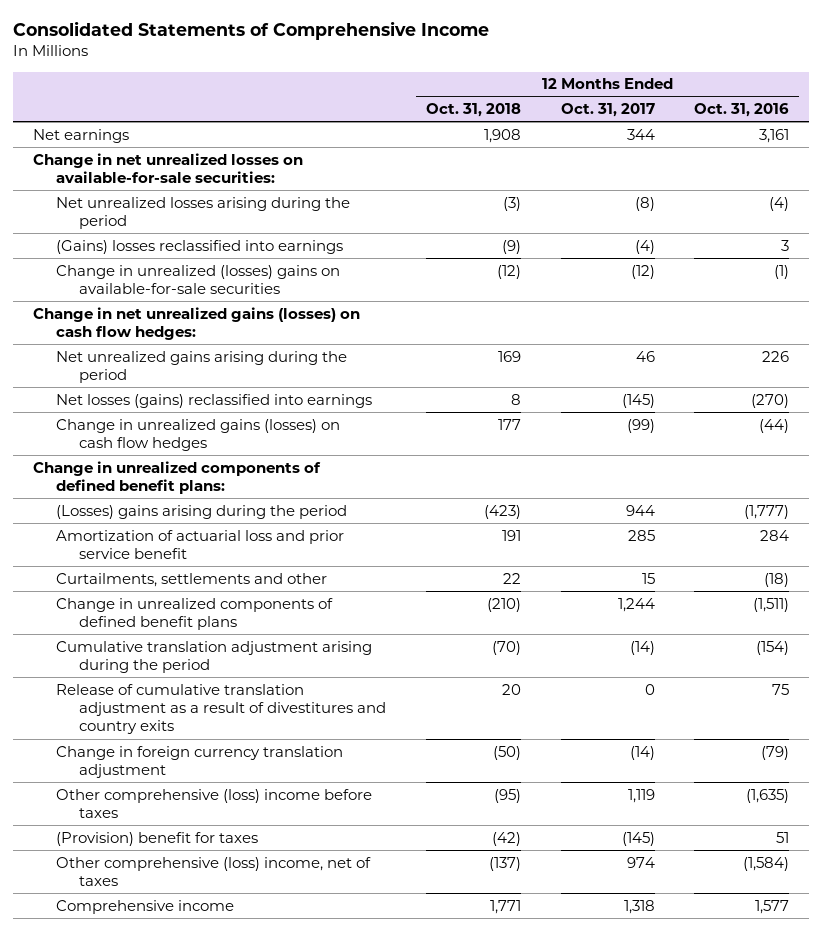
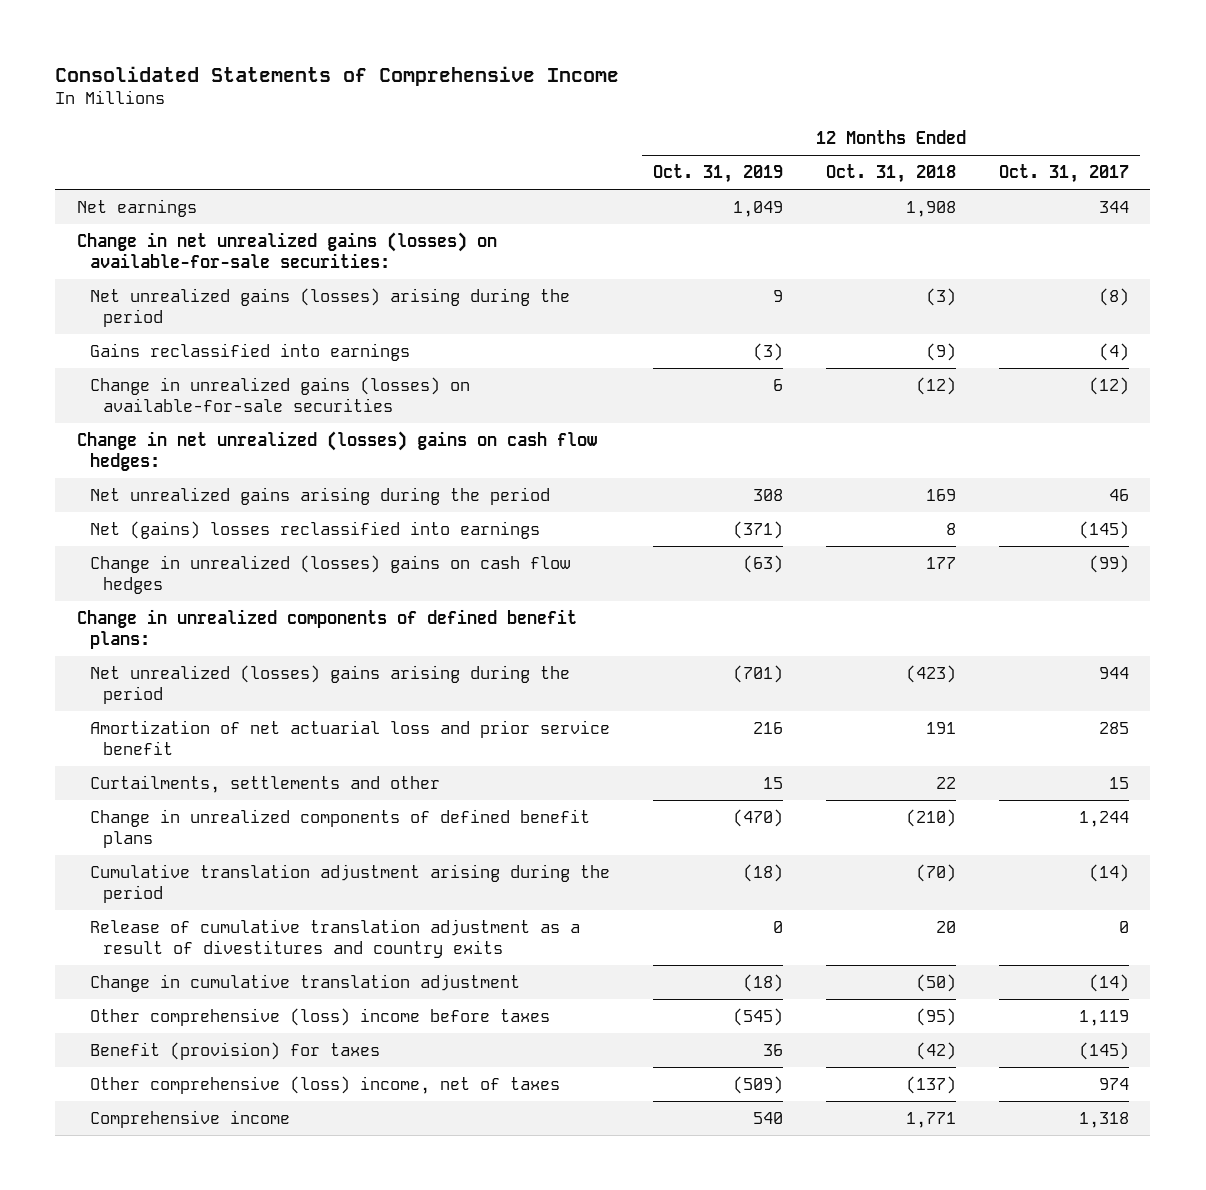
[694,103,790,118] Oct. 31, 2016 -> none
none -> [652,164,783,184] Oct. 31, 2019
[32,152,303,184] Change in net unrealized losses on available-for-sale securities: -> [76,231,497,268] Change in net unrealized gains (losses) on available-for-sale securities:
[56,196,351,230] Net unrealized losses arising during the period -> [89,287,570,327] Net unrealized gains (losses) arising during the period
[56,239,344,254] (Gains) losses reclassified into earnings -> [89,342,410,361] Gains reclassified into earnings
[56,264,341,295] Change in unrealized (losses) gains on available-for-sale securities -> [89,376,470,412] Change in unrealized gains (losses) on available-for-sale securities
[32,306,360,341] Change in net unrealized gains (losses) on cash flow hedges: -> [76,430,597,471] Change in net unrealized (losses) gains on cash flow hedges:
[56,393,373,408] Net losses (gains) reclassified into earnings -> [89,520,540,539] Net (gains) losses reclassified into earnings
[56,418,341,452] Change in unrealized gains (losses) on cash flow hedges -> [89,554,570,594] Change in unrealized (losses) gains on cash flow hedges
[56,504,348,519] (Losses) gains arising during the period -> [89,664,570,704] Net unrealized (losses) gains arising during the period
[56,529,345,560] Amortization of actuarial loss and prior service benefit -> [89,719,610,755] Amortization of net actuarial loss and prior service benefit
[56,745,344,779] Change in foreign currency translation adjustment -> [89,973,520,992] Change in cumulative translation adjustment
[56,831,259,846] (Provision) benefit for taxes -> [89,1041,380,1060] Benefit (provision) for taxes

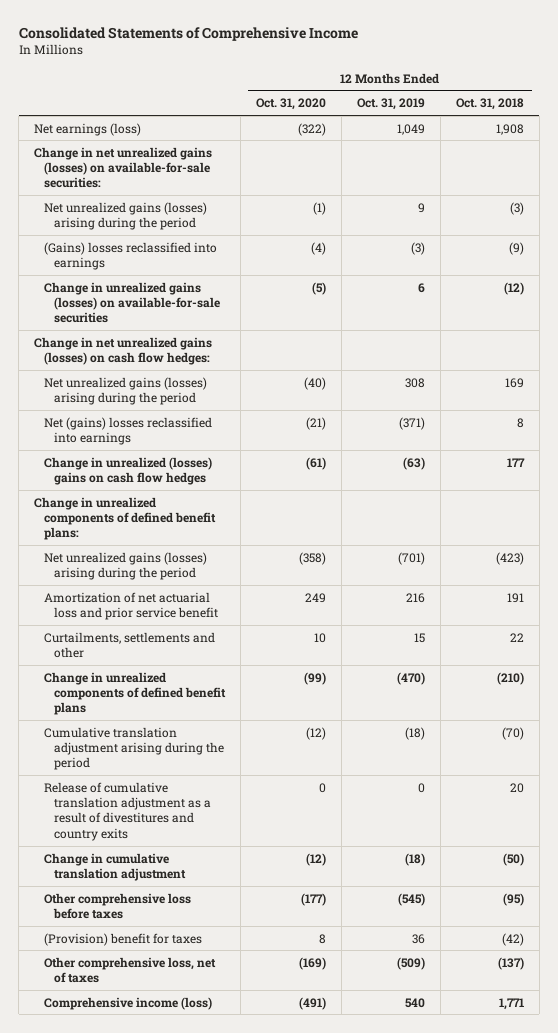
[998,164,1129,184] Oct. 31, 2017 -> none
none -> [256,98,327,111] Oct. 31, 2020
[76,198,197,217] Net earnings -> [34,122,142,136] Net earnings (loss)
[89,342,410,361] Gains reclassified into earnings -> [44,241,218,271] (Gains) losses reclassified into earnings
[76,430,597,471] Change in net unrealized (losses) gains on cash flow hedges: -> [34,336,213,366] Change in net unrealized gains (losses) on cash flow hedges:
[89,486,550,505] Net unrealized gains arising during the period -> [44,376,208,406] Net unrealized gains (losses) arising during the period
[89,664,570,704] Net unrealized (losses) gains arising during the period -> [44,551,208,581] Net unrealized gains (losses) arising during the period
[89,1007,550,1026] Other comprehensive (loss) income before taxes -> [44,892,192,920] Other comprehensive loss before taxes
[89,1041,380,1060] Benefit (provision) for taxes -> [44,932,203,946] (Provision) benefit for taxes
[89,1075,560,1094] Other comprehensive (loss) income, net of taxes -> [44,956,217,984] Other comprehensive loss, net of taxes
[89,1109,290,1128] Comprehensive income -> [44,996,213,1010] Comprehensive income (loss)

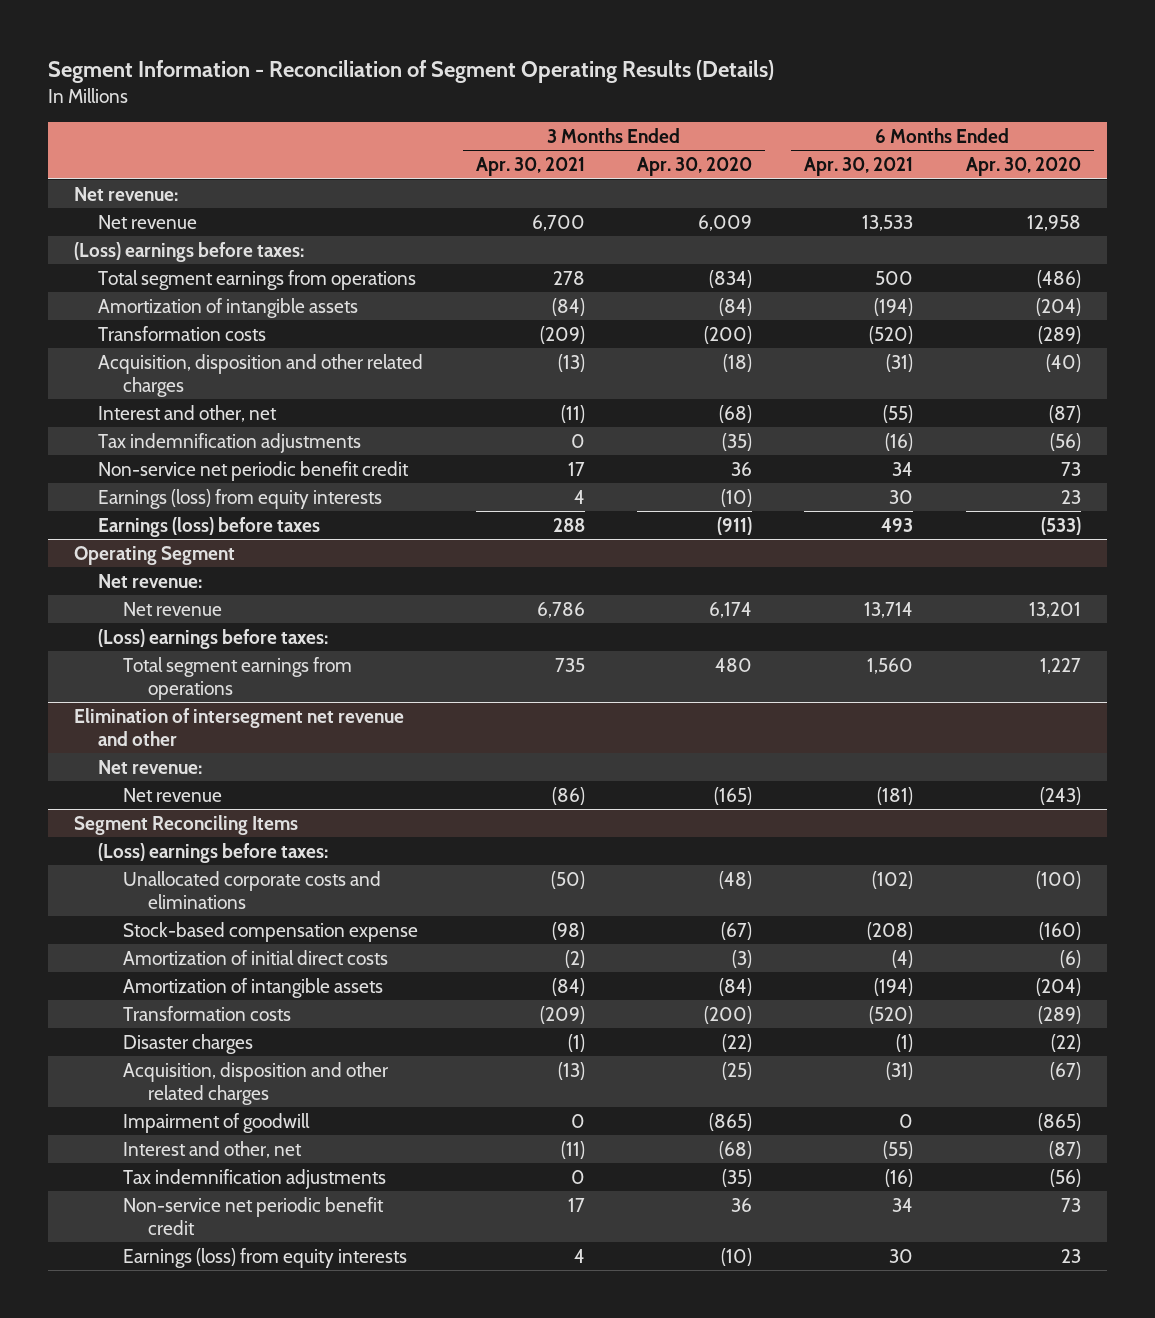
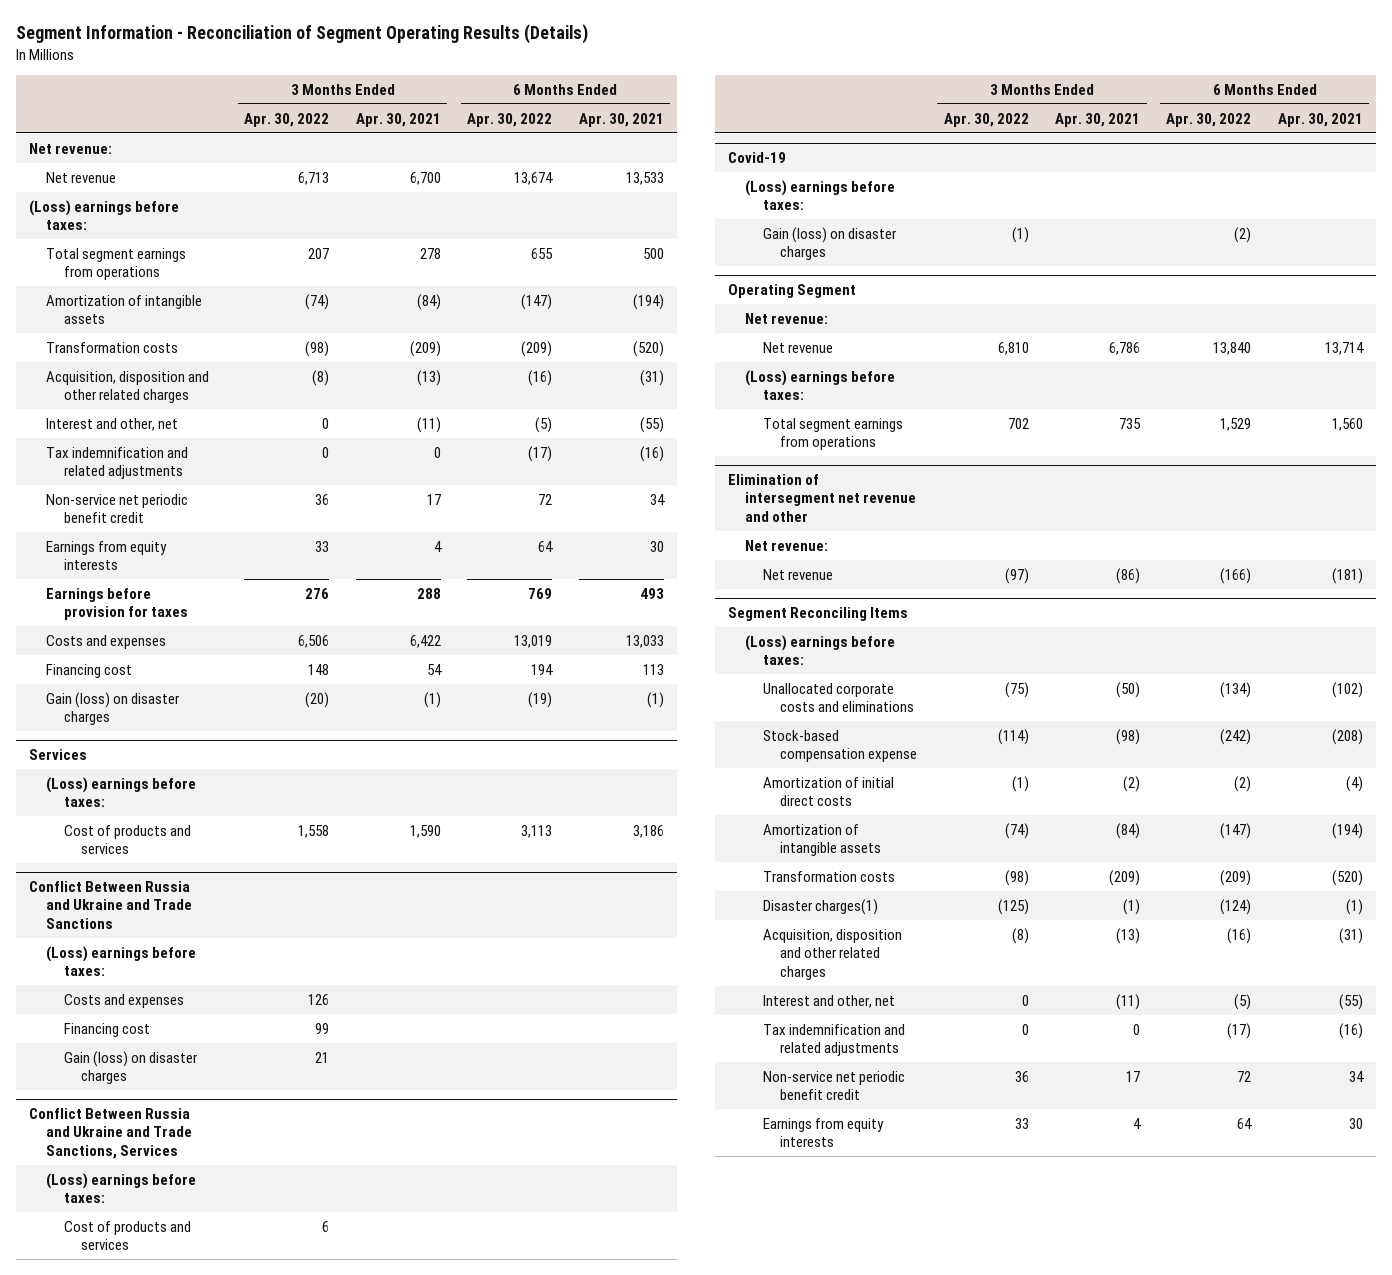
[637,157,753,177] Apr. 30, 2020 -> none
[965,157,1081,177] Apr. 30, 2020 -> none
none -> [244,112,330,127] Apr. 30, 2022
none -> [467,112,553,127] Apr. 30, 2022
[98,432,362,453] Tax indemnification adjustments -> [46,446,189,480] Tax indemnification and related adjustments
[98,488,383,509] Earnings (loss) from equity interests -> [46,540,168,571] Earnings from equity interests
[98,516,321,537] Earnings (loss) before taxes -> [46,587,188,621] Earnings before provision for taxes
none -> [46,634,167,649] Costs and expenses
none -> [46,663,133,678] Financing cost
none -> [46,691,181,726] Gain (loss) on disaster charges
none -> [28,748,87,760] Services
none -> [46,776,197,808] (Loss) earnings before taxes:
none -> [63,824,191,855] Cost of products and services
none -> [28,880,193,929] Conflict Between Russia and Ukraine and Trade Sanctions
none -> [46,945,197,977] (Loss) earnings before taxes:
none -> [63,993,184,1008] Costs and expenses
none -> [63,1022,150,1037] Financing cost
none -> [63,1050,198,1085] Gain (loss) on disaster charges
none -> [28,1107,193,1159] Conflict Between Russia and Ukraine and Trade Sanctions, Services
none -> [46,1172,197,1204] (Loss) earnings before taxes:
none -> [63,1220,191,1251] Cost of products and services
none -> [728,151,787,163] Covid-19
none -> [745,179,896,211] (Loss) earnings before taxes:
none -> [762,226,897,261] Gain (loss) on disaster charges
[123,1033,254,1054] Disaster charges -> [762,898,878,915] Disaster charges(1)
[123,1112,311,1133] Impairment of goodwill -> none
[123,1168,387,1189] Tax indemnification adjustments -> [762,1023,905,1057] Tax indemnification and related adjustments
[123,1247,408,1268] Earnings (loss) from equity interests -> [762,1117,884,1148] Earnings from equity interests

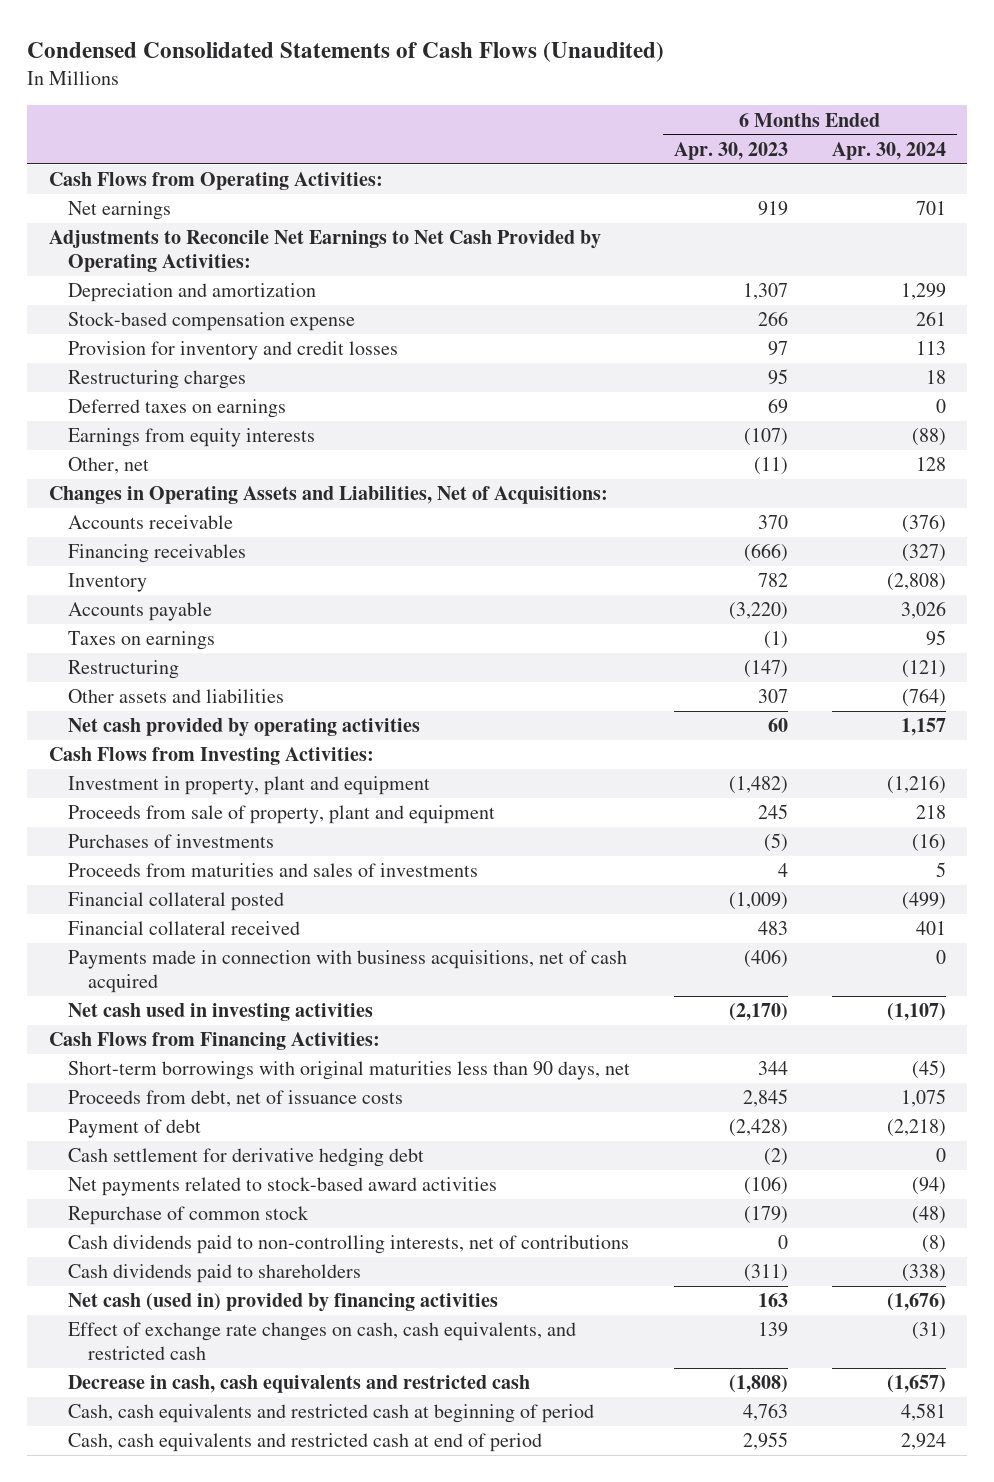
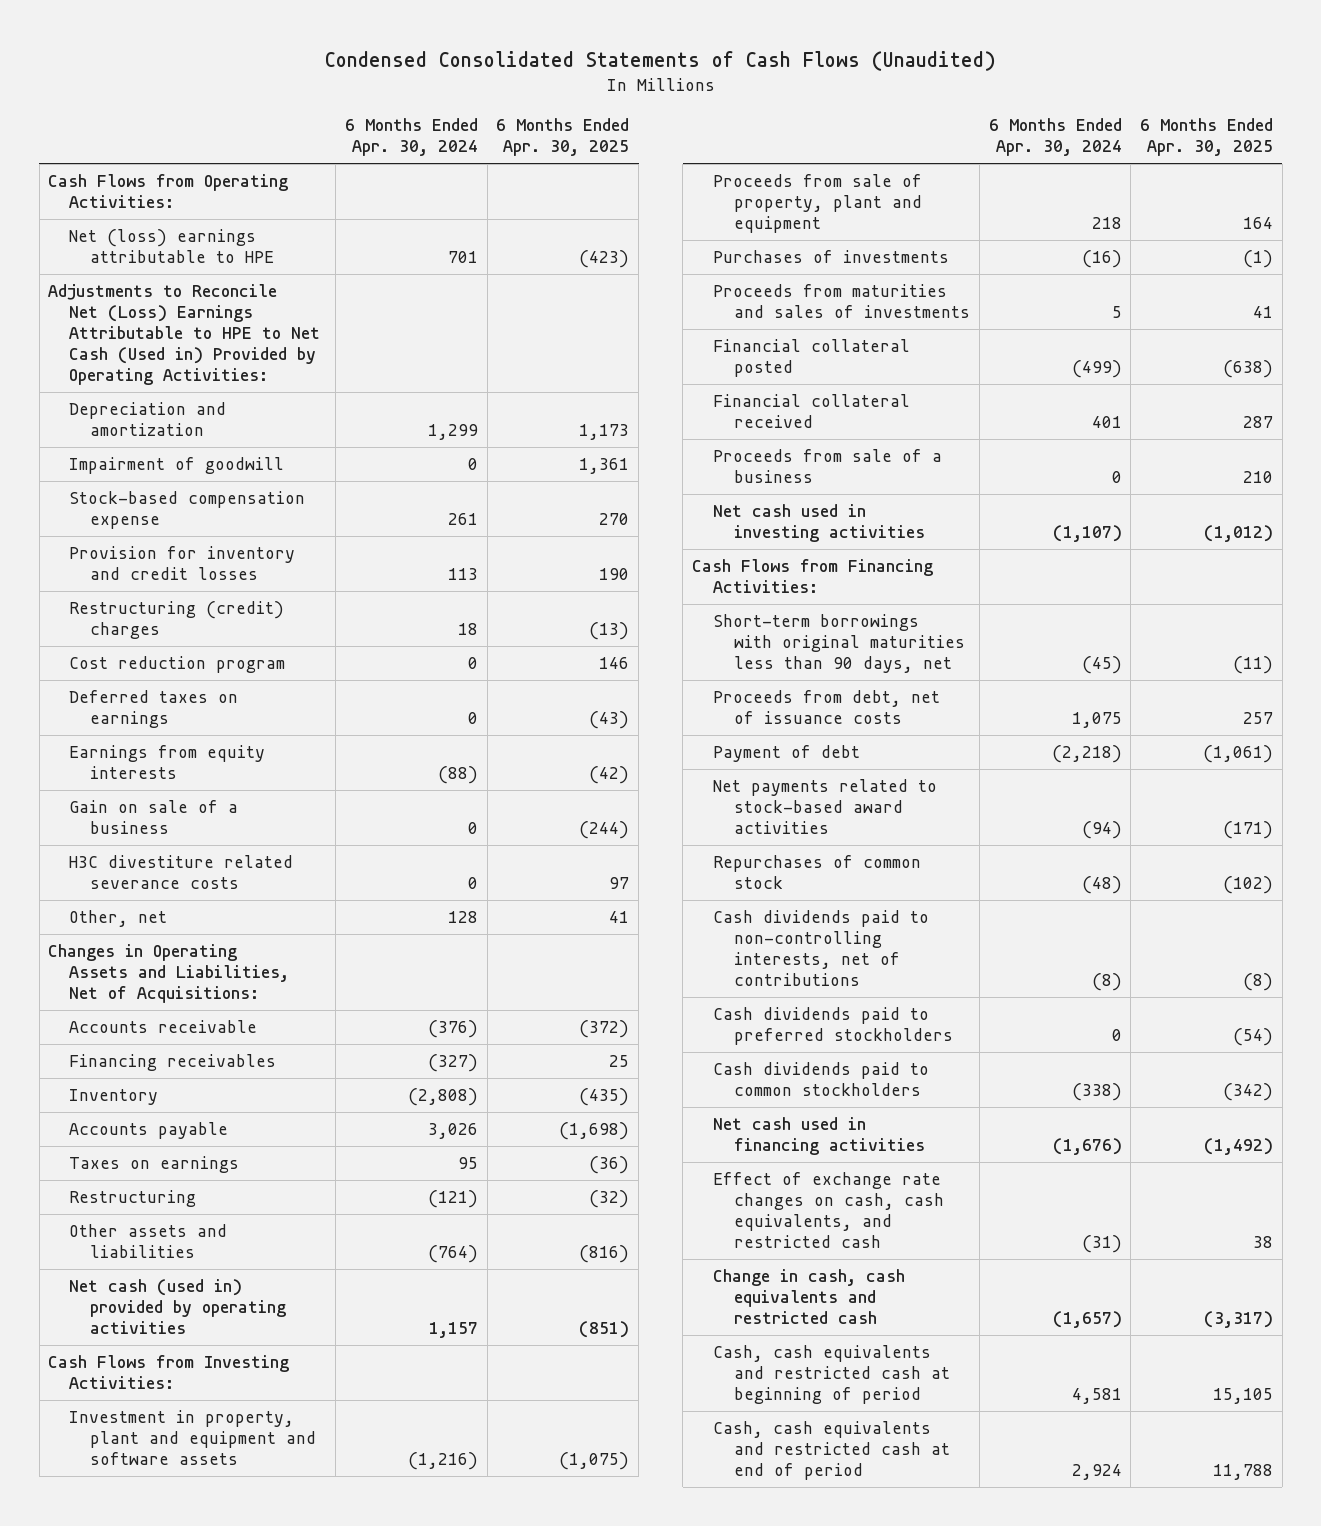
[673,141,788,160] Apr. 30, 2023 -> none
none -> [496,118,630,157] 6 Months Ended Apr. 30, 2025
[68,201,172,221] Net earnings -> [69,229,275,264] Net (loss) earnings attributable to HPE
[48,230,601,272] Adjustments to Reconcile Net Earnings to Net Cash Provided by Operating Activities: -> [48,284,321,385] Adjustments to Reconcile Net (Loss) Earnings Attributable to HPE to Net Cash (Used in) Provided by Operating Activities:
none -> [69,457,285,475] Impairment of goodwill
[68,370,247,390] Restructuring charges -> [69,601,285,640] Restructuring (credit) charges
none -> [69,656,286,674] Cost reduction program
none -> [69,800,239,835] Gain on sale of a business
none -> [69,855,294,890] H3C divestiture related severance costs
[68,718,421,738] Net cash provided by operating activities -> [69,1279,287,1335] Net cash (used in) provided by operating activities
[68,776,431,796] Investment in property, plant and equipment -> [69,1410,317,1466] Investment in property, plant and equipment and software assets
[68,950,628,993] Payments made in connection with business acquisitions, net of cash acquired -> none
none -> [713,449,943,484] Proceeds from sale of a business
[68,1148,425,1168] Cash settlement for derivative hedging debt -> none
[68,1206,310,1226] Repurchase of common stock -> [713,855,922,890] Repurchases of common stock
none -> [713,1007,954,1046] Cash dividends paid to preferred stockholders
[68,1264,362,1284] Cash dividends paid to shareholders -> [713,1062,930,1097] Cash dividends paid to common stockholders
[68,1293,499,1313] Net cash (used in) provided by financing activities -> [713,1117,926,1156] Net cash used in financing activities
[68,1375,531,1394] Decrease in cash, cash equivalents and restricted cash -> [713,1269,906,1325] Change in cash, cash equivalents and restricted cash

